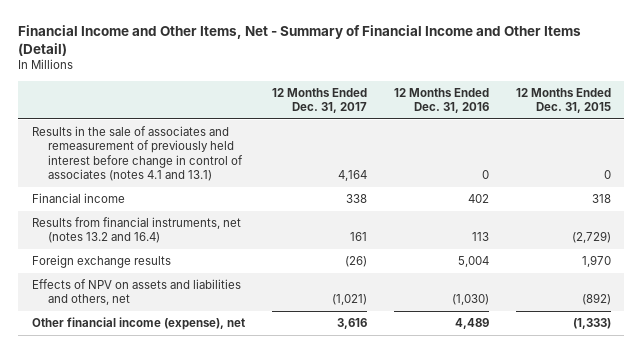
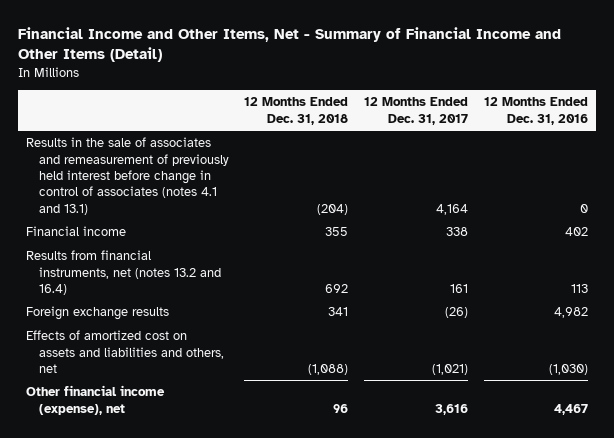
[515,87,611,114] 12 Months Ended Dec. 31, 2015 -> none
none -> [244,97,349,125] 12 Months Ended Dec. 31, 2018
[457,255,489,267] 5,004 -> [554,307,589,319] 4,982
[31,278,241,306] Effects of NPV on assets and liabilities and others, net -> [25,330,224,374] Effects of amortized cost on assets and liabilities and others, net
[454,317,489,329] 4,489 -> [554,403,589,415] 4,467

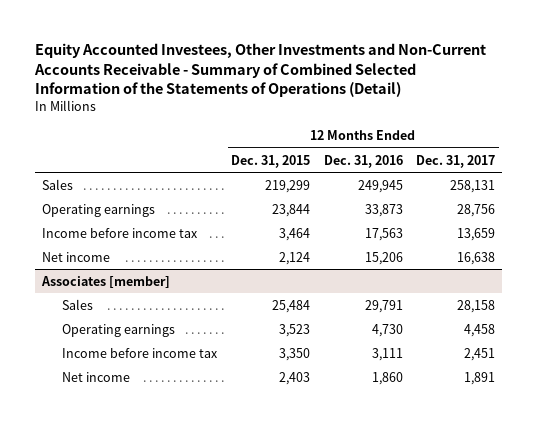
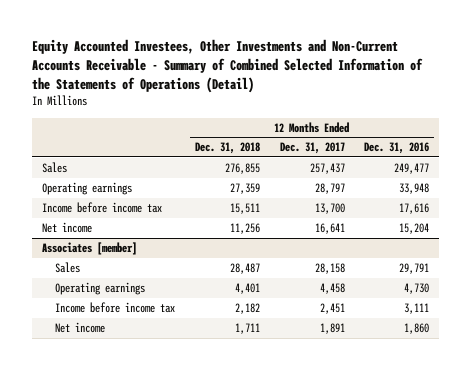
[230,154,310,168] Dec. 31, 2015 -> none
none -> [194,142,260,155] Dec. 31, 2018
[357,179,403,193] 249,945 -> [394,163,430,175] 249,477
[450,179,496,193] 258,131 -> [309,163,345,175] 257,437
[364,203,403,217] 33,873 -> [399,183,430,195] 33,948
[457,203,496,217] 28,756 -> [314,183,345,195] 28,797
[364,227,403,241] 17,563 -> [399,203,430,215] 17,616
[457,227,496,241] 13,659 -> [314,203,345,215] 13,700
[364,251,403,265] 15,206 -> [399,223,430,235] 15,204
[457,251,496,265] 16,638 -> [314,223,345,235] 16,641

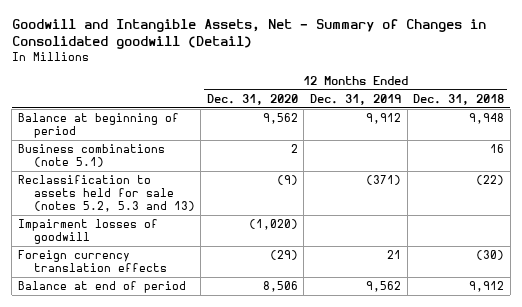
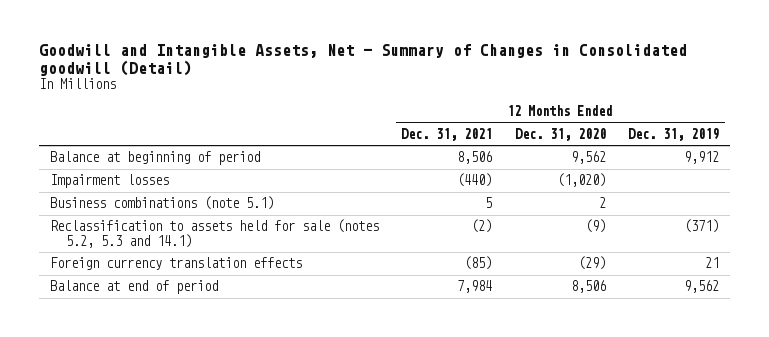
[413,93,505,105] Dec. 31, 2018 -> none
none -> [401,127,493,141] Dec. 31, 2021
none -> [50,174,170,189] Impairment losses
[17,219,158,245] Impairment losses of goodwill -> none
[17,175,195,213] Reclassification to assets held for sale (notes 5.2, 5.3 and 13) -> [50,219,380,248] Reclassification to assets held for sale (notes 5.2, 5.3 and 14.1)

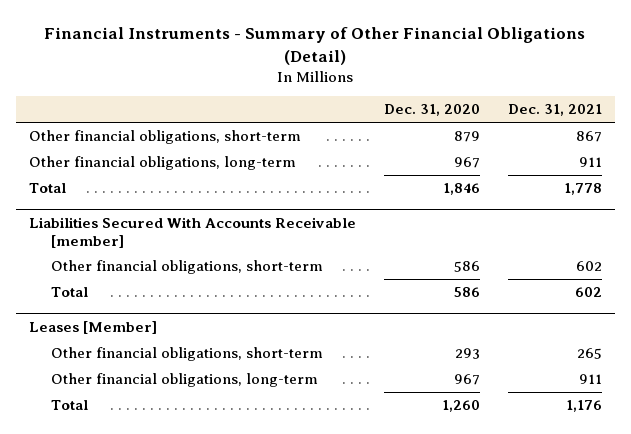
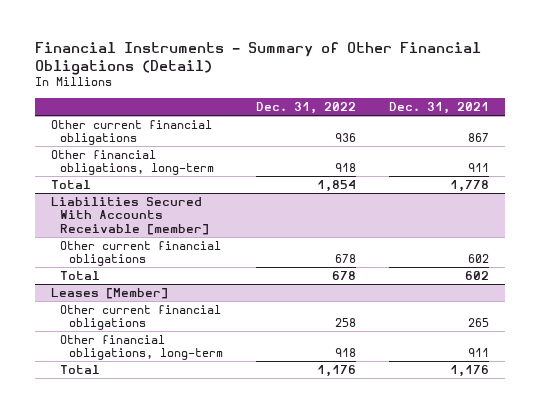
[383,104,480,117] Dec. 31, 2020 -> none
none -> [256,102,357,115] Dec. 31, 2022
[29,129,302,144] Other financial obligations, short-term -> [50,119,212,146] Other current financial obligations
[51,259,324,274] Other financial obligations, short-term -> [60,240,222,267] Other current financial obligations
[51,346,324,361] Other financial obligations, short-term -> [60,304,222,331] Other current financial obligations

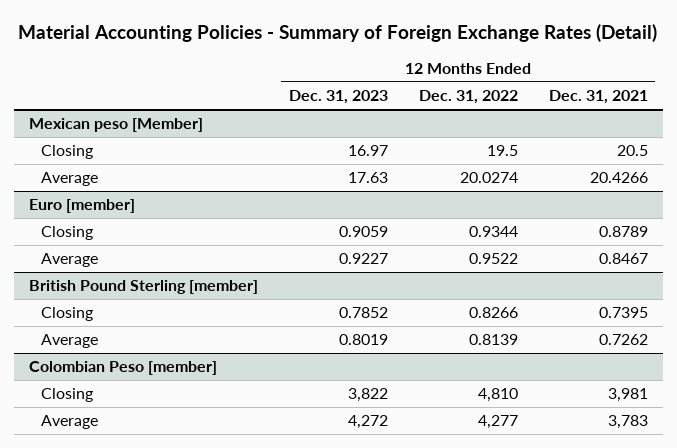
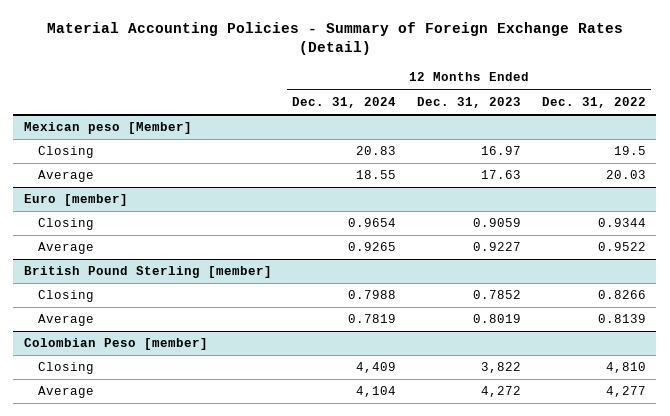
[548,90,648,105] Dec. 31, 2021 -> none
none -> [292,96,397,108] Dec. 31, 2024
[459,172,518,184] 20.0274 -> [605,170,646,180] 20.03

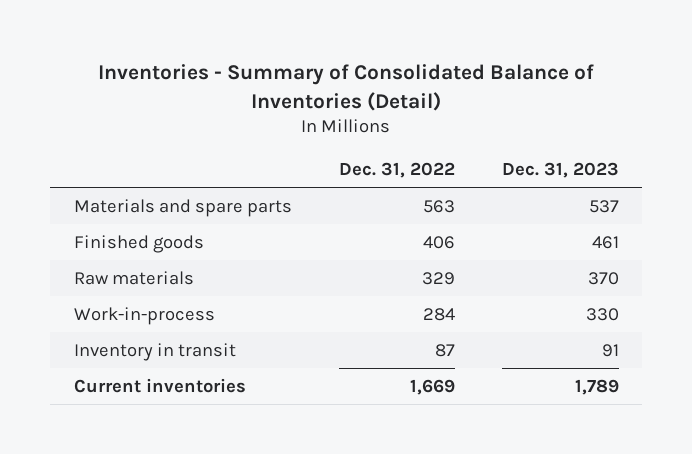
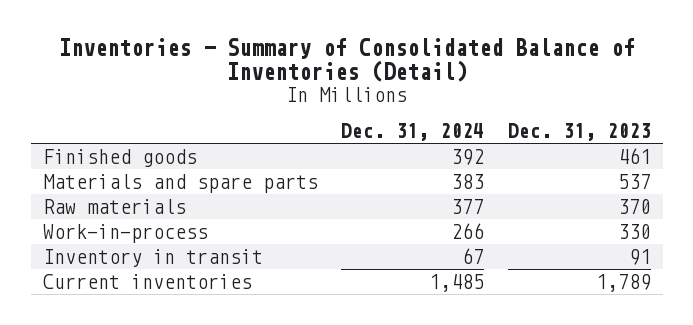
[338,161,455,178] Dec. 31, 2022 -> none
none -> [341,122,485,141] Dec. 31, 2024
[73,198,292,217] Materials and spare parts -> [42,173,318,193] Materials and spare parts

